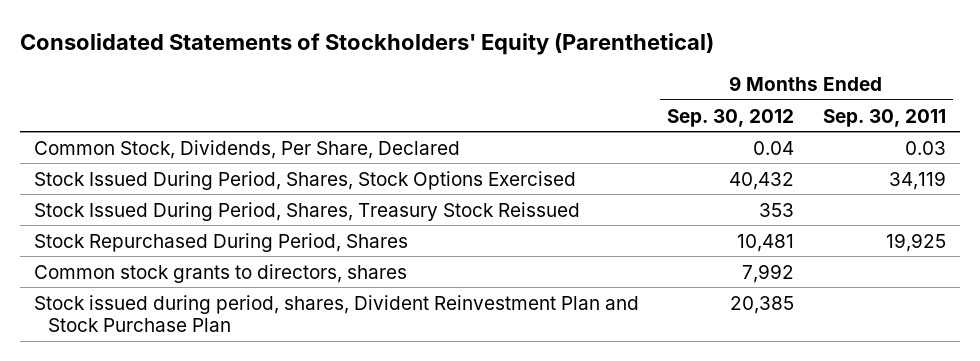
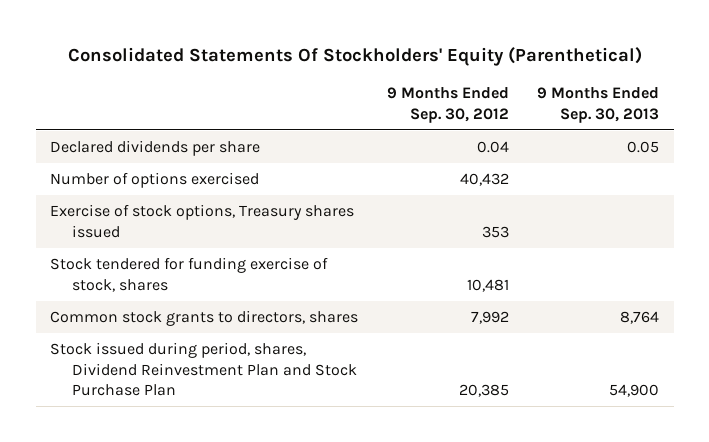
[19,32,714,55] Consolidated Statements of Stockholders' Equity (Parenthetical) -> [67,46,642,66] Consolidated Statements Of Stockholders' Equity (Parenthetical)
[822,108,946,127] Sep. 30, 2011 -> none
none -> [537,87,660,123] 9 Months Ended Sep. 30, 2013
[34,139,461,159] Common Stock, Dividends, Per Share, Declared -> [49,140,260,157] Declared dividends per share
[34,170,577,190] Stock Issued During Period, Shares, Stock Options Exercised -> [49,172,259,189] Number of options exercised
[34,201,581,221] Stock Issued During Period, Shares, Treasury Stock Reissued -> [49,204,354,238] Exercise of stock options, Treasury shares issued
[34,232,409,252] Stock Repurchased During Period, Shares -> [49,257,328,292] Stock tendered for funding exercise of stock, shares
[34,294,640,333] Stock issued during period, shares, Divident Reinvestment Plan and Stock Purchase Plan -> [49,342,358,397] Stock issued during period, shares, Dividend Reinvestment Plan and Stock Purchase Plan

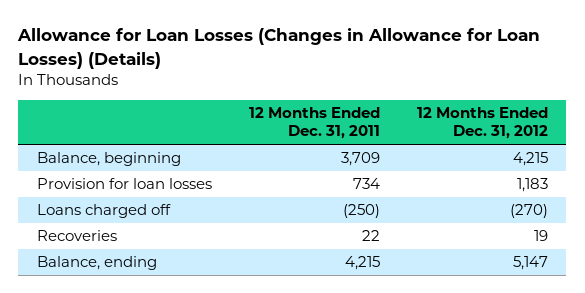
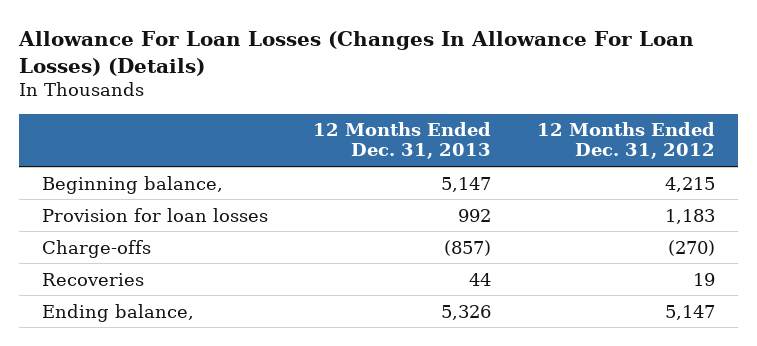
[17,28,541,69] Allowance for Loan Losses (Changes in Allowance for Loan Losses) (Details) -> [17,30,694,76] Allowance For Loan Losses (Changes In Allowance For Loan Losses) (Details)
[248,106,380,140] 12 Months Ended Dec. 31, 2011 -> none
none -> [313,122,492,160] 12 Months Ended Dec. 31, 2013
[36,152,181,167] Balance, beginning -> [41,175,223,194] Beginning balance,
[36,204,171,219] Loans charged off -> [41,239,151,258] Charge-offs
[36,256,157,271] Balance, ending -> [41,303,194,322] Ending balance,

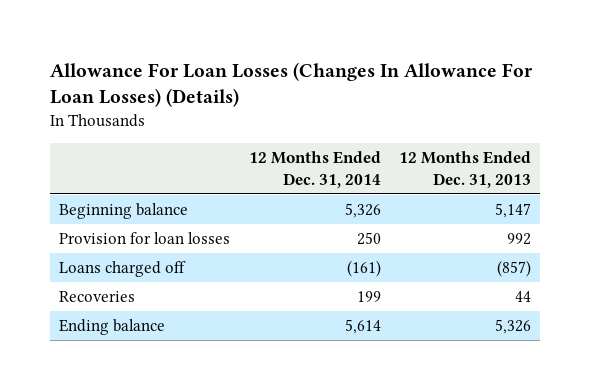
[536,122,715,160] 12 Months Ended Dec. 31, 2012 -> none
none -> [248,151,381,189] 12 Months Ended Dec. 31, 2014
[41,175,223,194] Beginning balance, -> [59,202,189,219] Beginning balance
[41,239,151,258] Charge-offs -> [59,260,187,277] Loans charged off
[41,303,194,322] Ending balance, -> [59,318,166,335] Ending balance

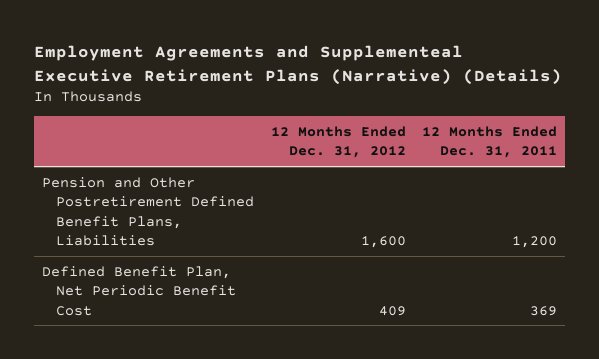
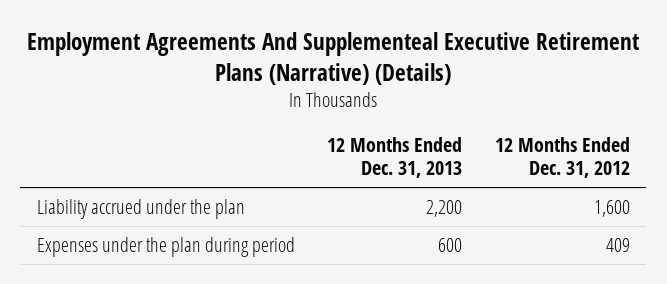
[33,45,562,85] Employment Agreements and Supplementeal Executive Retirement Plans (Narrative) (Details) -> [27,32,640,85] Employment Agreements And Supplementeal Executive Retirement Plans (Narrative) (Details)
[421,125,557,159] 12 Months Ended Dec. 31, 2011 -> none
none -> [327,137,463,179] 12 Months Ended Dec. 31, 2013
[41,176,255,247] Pension and Other Postretirement Defined Benefit Plans, Liabilities -> [36,198,245,219] Liability accrued under the plan
[41,265,237,316] Defined Benefit Plan, Net Periodic Benefit Cost -> [36,236,295,257] Expenses under the plan during period

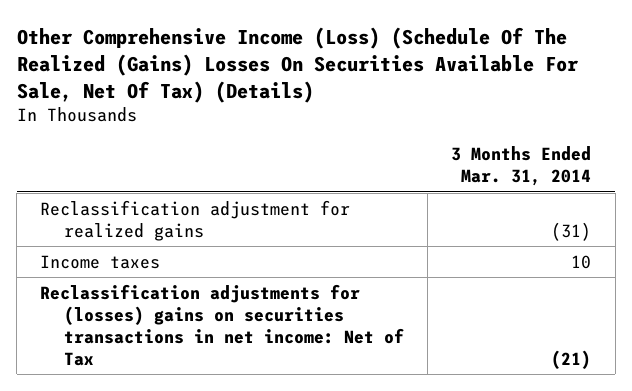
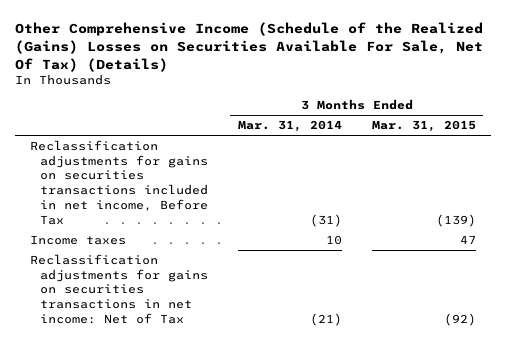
[16,26,579,103] Other Comprehensive Income (Loss) (Schedule Of The Realized (Gains) Losses On Securities Available For Sale, Net Of Tax) (Details) -> [14,21,483,72] Other Comprehensive Income (Schedule of the Realized (Gains) Losses on Securities Available For Sale, Net Of Tax) (Details)
none -> [371,120,476,133] Mar. 31, 2015
[40,199,351,241] Reclassification adjustment for realized gains -> [29,139,208,225] Reclassification adjustments for gains on securities transactions included in net income, Before Tax
[40,283,404,366] Reclassification adjustments for (losses) gains on securities transactions in net income: Net of Tax -> [29,253,208,324] Reclassification adjustments for gains on securities transactions in net income: Net of Tax

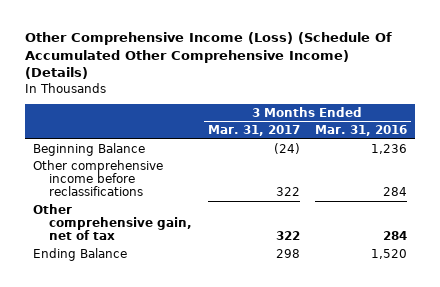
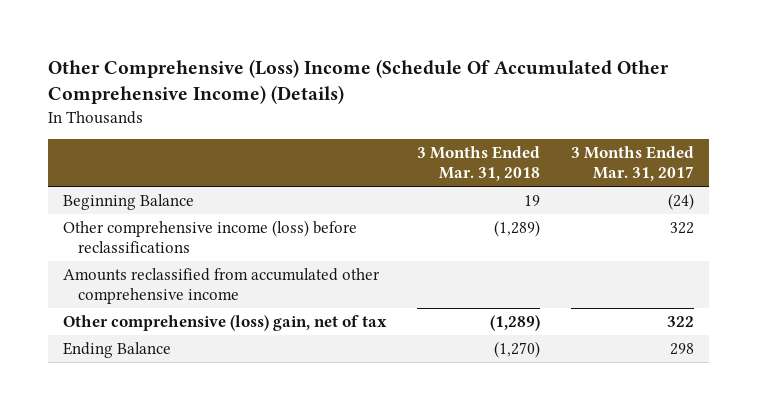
[24,32,392,80] Other Comprehensive Income (Loss) (Schedule Of Accumulated Other Comprehensive Income) (Details) -> [47,58,669,104] Other Comprehensive (Loss) Income (Schedule Of Accumulated Other Comprehensive Income) (Details)
[315,125,408,137] Mar. 31, 2016 -> none
none -> [417,146,541,182] 3 Months Ended Mar. 31, 2018
[32,159,163,197] Other comprehensive income before reclassifications -> [63,219,358,254] Other comprehensive income (loss) before reclassifications
none -> [63,267,381,305] Amounts reclassified from accumulated other comprehensive income
[32,203,193,241] Other comprehensive gain, net of tax -> [63,314,388,331] Other comprehensive (loss) gain, net of tax

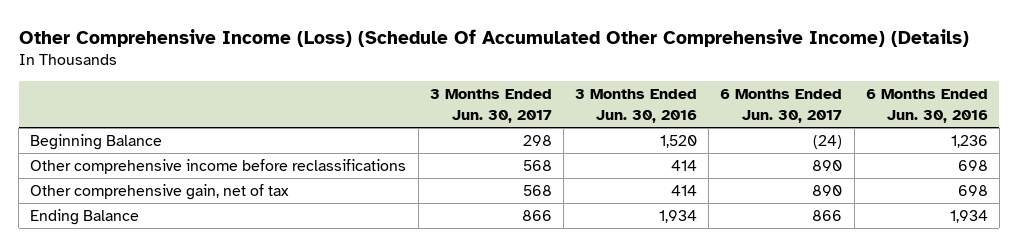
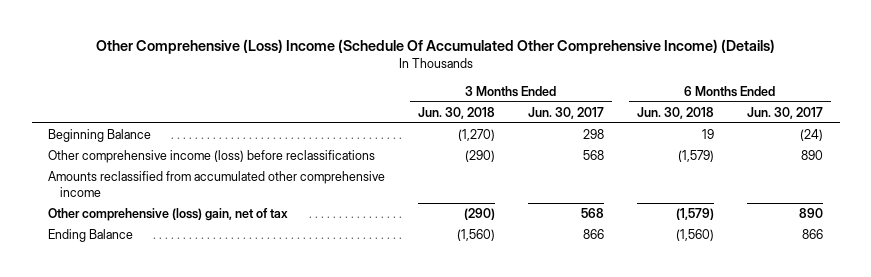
[18,28,969,47] Other Comprehensive Income (Loss) (Schedule Of Accumulated Other Comprehensive Income) (Details) -> [95,39,775,55] Other Comprehensive (Loss) Income (Schedule Of Accumulated Other Comprehensive Income) (Details)
[575,89,698,124] 3 Months Ended Jun. 30, 2016 -> none
[865,89,988,124] 6 Months Ended Jun. 30, 2016 -> none
none -> [418,106,496,119] Jun. 30, 2018
none -> [637,106,715,119] Jun. 30, 2018
[30,158,407,174] Other comprehensive income before reclassifications -> [48,150,376,164] Other comprehensive income (loss) before reclassifications
none -> [48,171,386,198] Amounts reclassified from accumulated other comprehensive income
[30,183,290,200] Other comprehensive gain, net of tax -> [48,208,289,222] Other comprehensive (loss) gain, net of tax

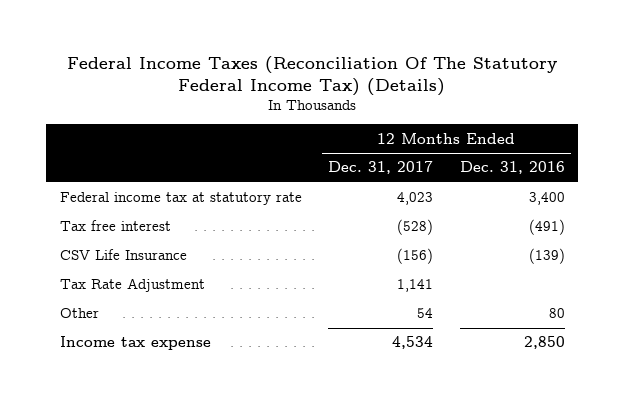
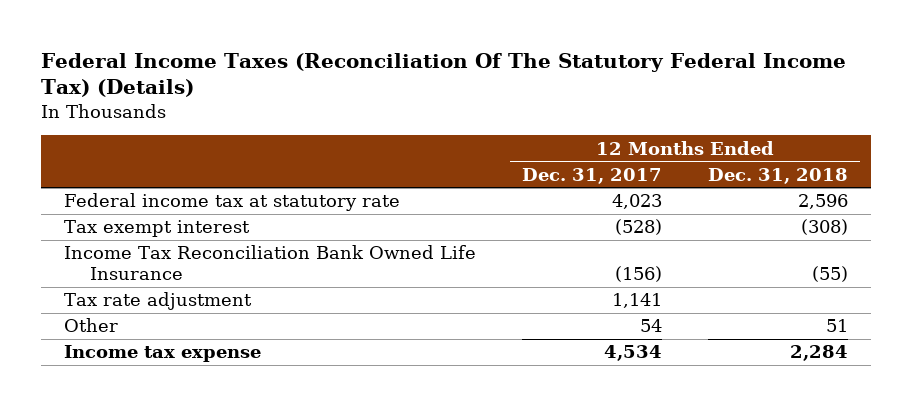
[459,161,565,175] Dec. 31, 2016 -> none
none -> [708,167,849,184] Dec. 31, 2018
[59,220,171,232] Tax free interest -> [63,220,250,238] Tax exempt interest
[59,249,187,261] CSV Life Insurance -> [63,245,476,281] Income Tax Reconciliation Bank Owned Life Insurance
[59,278,205,293] Tax Rate Adjustment -> [63,292,252,311] Tax rate adjustment

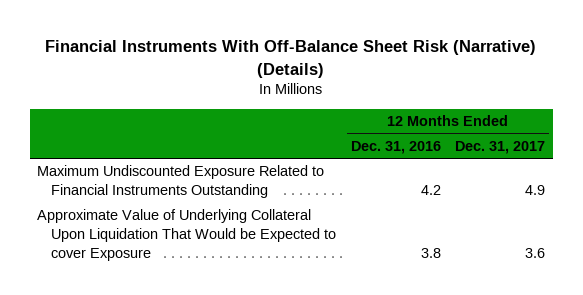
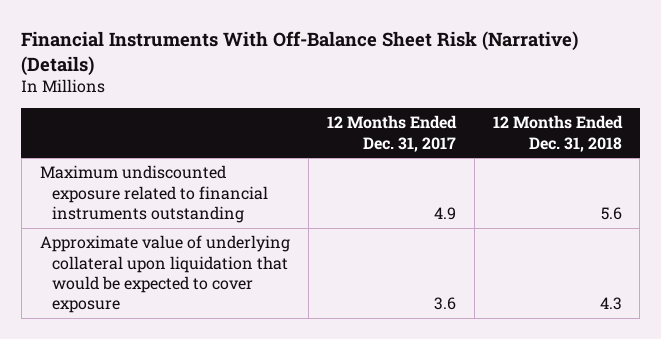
[350,140,441,154] Dec. 31, 2016 -> none
none -> [492,115,623,152] 12 Months Ended Dec. 31, 2018
[37,165,325,199] Maximum Undiscounted Exposure Related to Financial Instruments Outstanding -> [39,165,269,223] Maximum undiscounted exposure related to financial instruments outstanding
[37,209,337,261] Approximate Value of Underlying Collateral Upon Liquidation That Would be Expected to cover Exposure -> [39,235,290,314] Approximate value of underlying collateral upon liquidation that would be expected to cover exposure

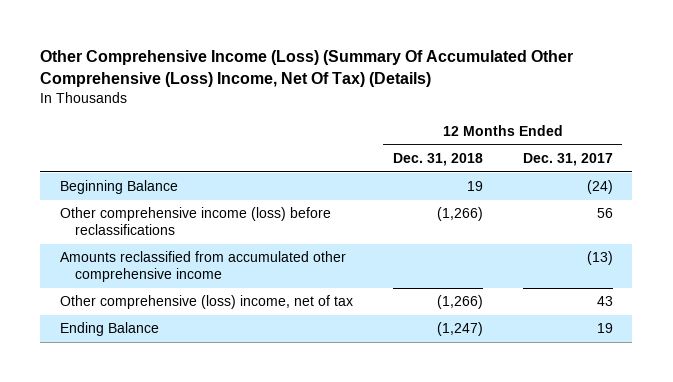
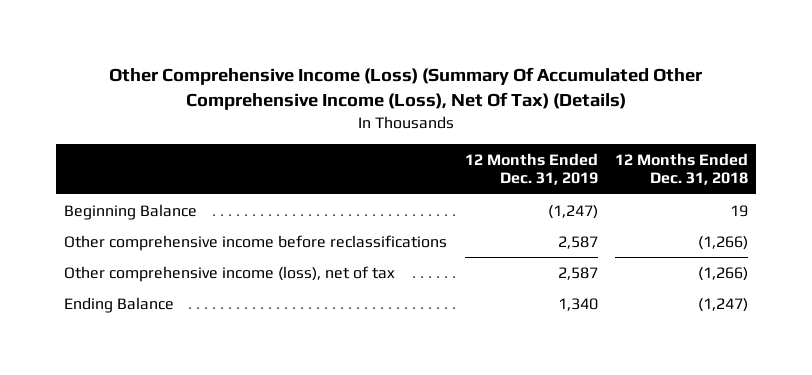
[40,50,574,88] Other Comprehensive Income (Loss) (Summary Of Accumulated Other Comprehensive (Loss) Income, Net Of Tax) (Details) -> [109,66,704,110] Other Comprehensive Income (Loss) (Summary Of Accumulated Other Comprehensive Income (Loss), Net Of Tax) (Details)
[522,153,613,167] Dec. 31, 2017 -> none
none -> [464,152,598,186] 12 Months Ended Dec. 31, 2019
[60,251,347,283] Amounts reclassified from accumulated other comprehensive income -> none
[60,207,332,236] Other comprehensive income (loss) before reclassifications -> [64,234,448,251] Other comprehensive income before reclassifications
[60,295,354,310] Other comprehensive (loss) income, net of tax -> [64,265,396,282] Other comprehensive income (loss), net of tax

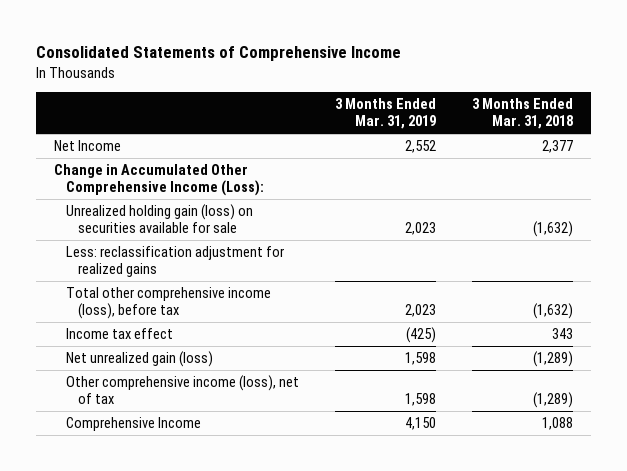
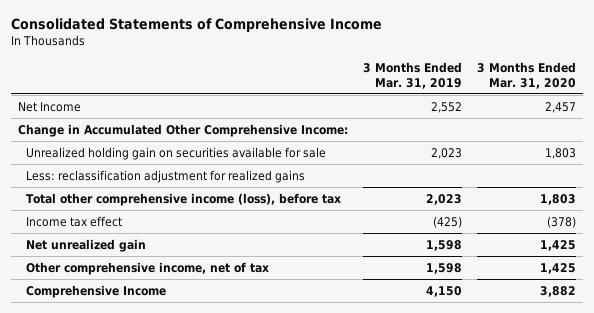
[472,98,574,130] 3 Months Ended Mar. 31, 2018 -> none
none -> [476,62,576,89] 3 Months Ended Mar. 31, 2020
[53,164,264,197] Change in Accumulated Other Comprehensive Income (Loss): -> [18,123,349,137] Change in Accumulated Other Comprehensive Income:
[65,204,253,234] Unrealized holding gain (loss) on securities available for sale -> [26,146,327,160] Unrealized holding gain on securities available for sale
[65,351,213,368] Net unrealized gain (loss) -> [26,238,147,252] Net unrealized gain
[65,375,299,405] Other comprehensive income (loss), net of tax -> [26,261,270,275] Other comprehensive income, net of tax

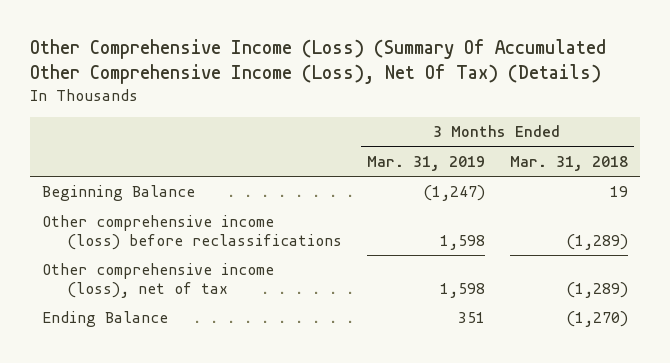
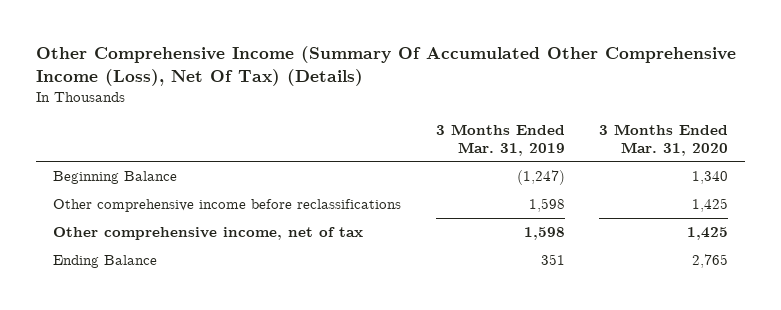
[29,39,606,85] Other Comprehensive Income (Loss) (Summary Of Accumulated Other Comprehensive Income (Loss), Net Of Tax) (Details) -> [36,46,737,87] Other Comprehensive Income (Summary Of Accumulated Other Comprehensive Income (Loss), Net Of Tax) (Details)
[509,155,628,171] Mar. 31, 2018 -> none
none -> [598,124,728,156] 3 Months Ended Mar. 31, 2020
[41,215,343,251] Other comprehensive income (loss) before reclassifications -> [53,198,402,212] Other comprehensive income before reclassifications
[41,263,274,299] Other comprehensive income (loss), net of tax -> [53,226,364,240] Other comprehensive income, net of tax

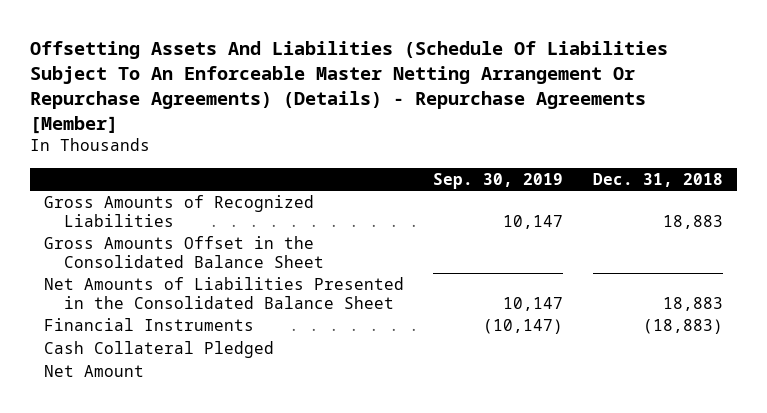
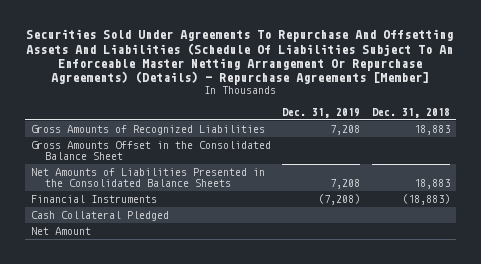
[29,40,668,134] Offsetting Assets And Liabilities (Schedule Of Liabilities Subject To An Enforceable Master Netting Arrangement Or Repurchase Agreements) (Details) - Repurchase Agreements [Member] -> [26,29,454,86] Securities Sold Under Agreements To Repurchase And Offsetting Assets And Liabilities (Schedule Of Liabilities Subject To An Enforceable Master Netting Arrangement Or Repurchase Agreements) (Details) - Repurchase Agreements [Member]
[433,172,564,189] Sep. 30, 2019 -> none
none -> [282,107,361,118] Dec. 31, 2019
[44,277,405,309] Net Amounts of Liabilities Presented in the Consolidated Balance Sheet -> [30,168,265,188] Net Amounts of Liabilities Presented in the Consolidated Balance Sheets

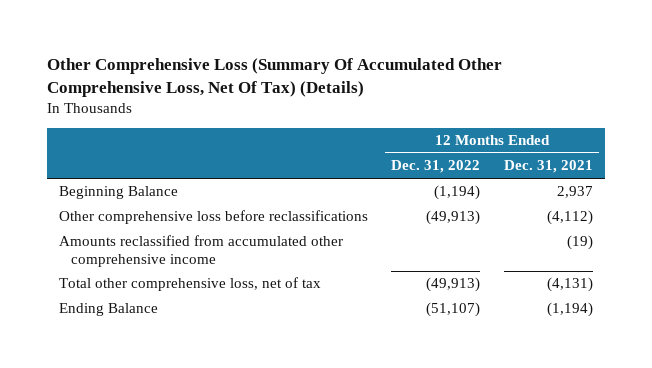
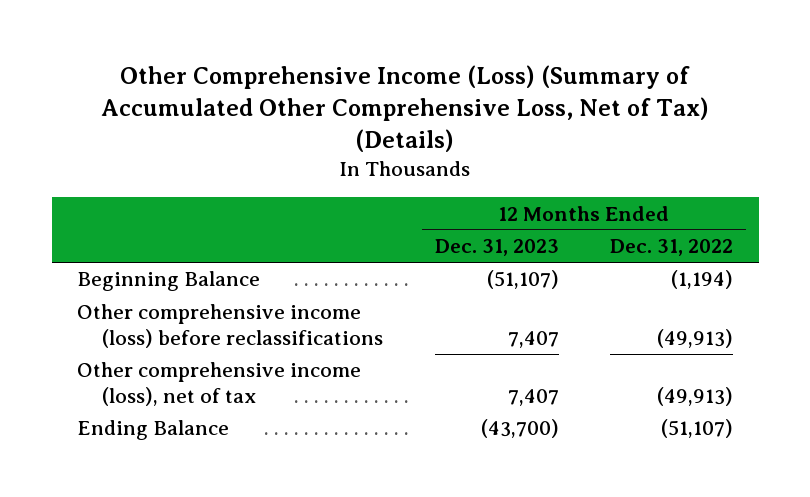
[47,58,503,98] Other Comprehensive Loss (Summary Of Accumulated Other Comprehensive Loss, Net Of Tax) (Details) -> [101,64,710,153] Other Comprehensive Income (Loss) (Summary of Accumulated Other Comprehensive Loss, Net of Tax) (Details)
[503,160,593,174] Dec. 31, 2021 -> none
none -> [434,239,559,257] Dec. 31, 2023
[58,235,343,267] Amounts reclassified from accumulated other comprehensive income -> none
[58,210,368,225] Other comprehensive loss before reclassifications -> [77,304,384,349] Other comprehensive income (loss) before reclassifications
[58,277,321,292] Total other comprehensive loss, net of tax -> [77,362,362,407] Other comprehensive income (loss), net of tax

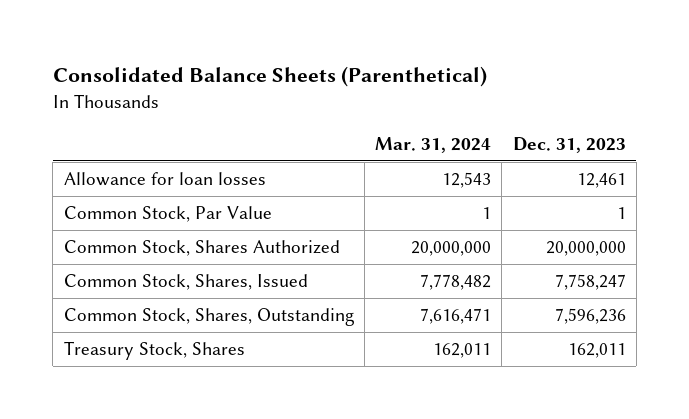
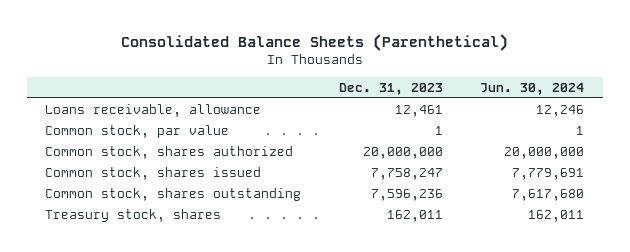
[375,136,492,153] Mar. 31, 2024 -> none
none -> [480,83,585,96] Jun. 30, 2024
[63,172,266,187] Allowance for loan losses -> [45,103,262,117] Loans receivable, allowance
[63,206,272,223] Common Stock, Par Value -> [45,124,230,138] Common stock, par value
[63,240,340,257] Common Stock, Shares Authorized -> [45,145,294,159] Common stock, shares authorized
[63,274,308,291] Common Stock, Shares, Issued -> [45,166,262,180] Common stock, shares issued
[63,308,354,327] Common Stock, Shares, Outstanding -> [45,187,302,201] Common stock, shares outstanding
[63,341,245,361] Treasury Stock, Shares -> [45,208,222,222] Treasury stock, shares

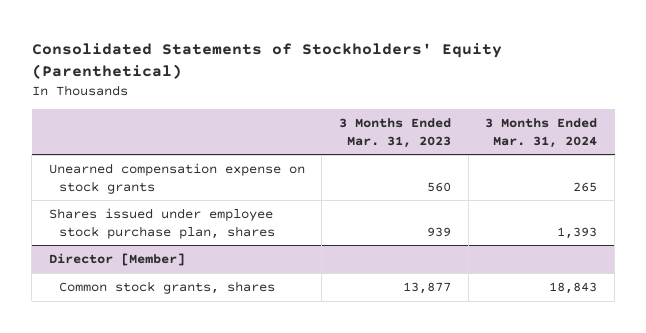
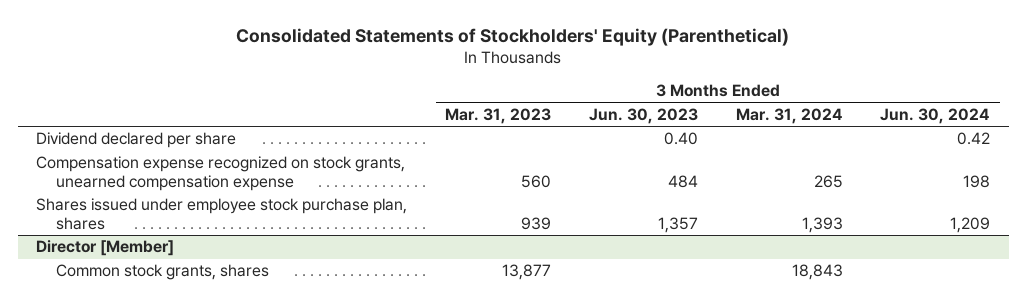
none -> [588,107,698,124] Jun. 30, 2023
none -> [880,107,991,124] Jun. 30, 2024
none -> [36,132,237,149] Dividend declared per share
[48,163,305,194] Unearned compensation expense on stock grants -> [36,156,406,191] Compensation expense recognized on stock grants, unearned compensation expense

